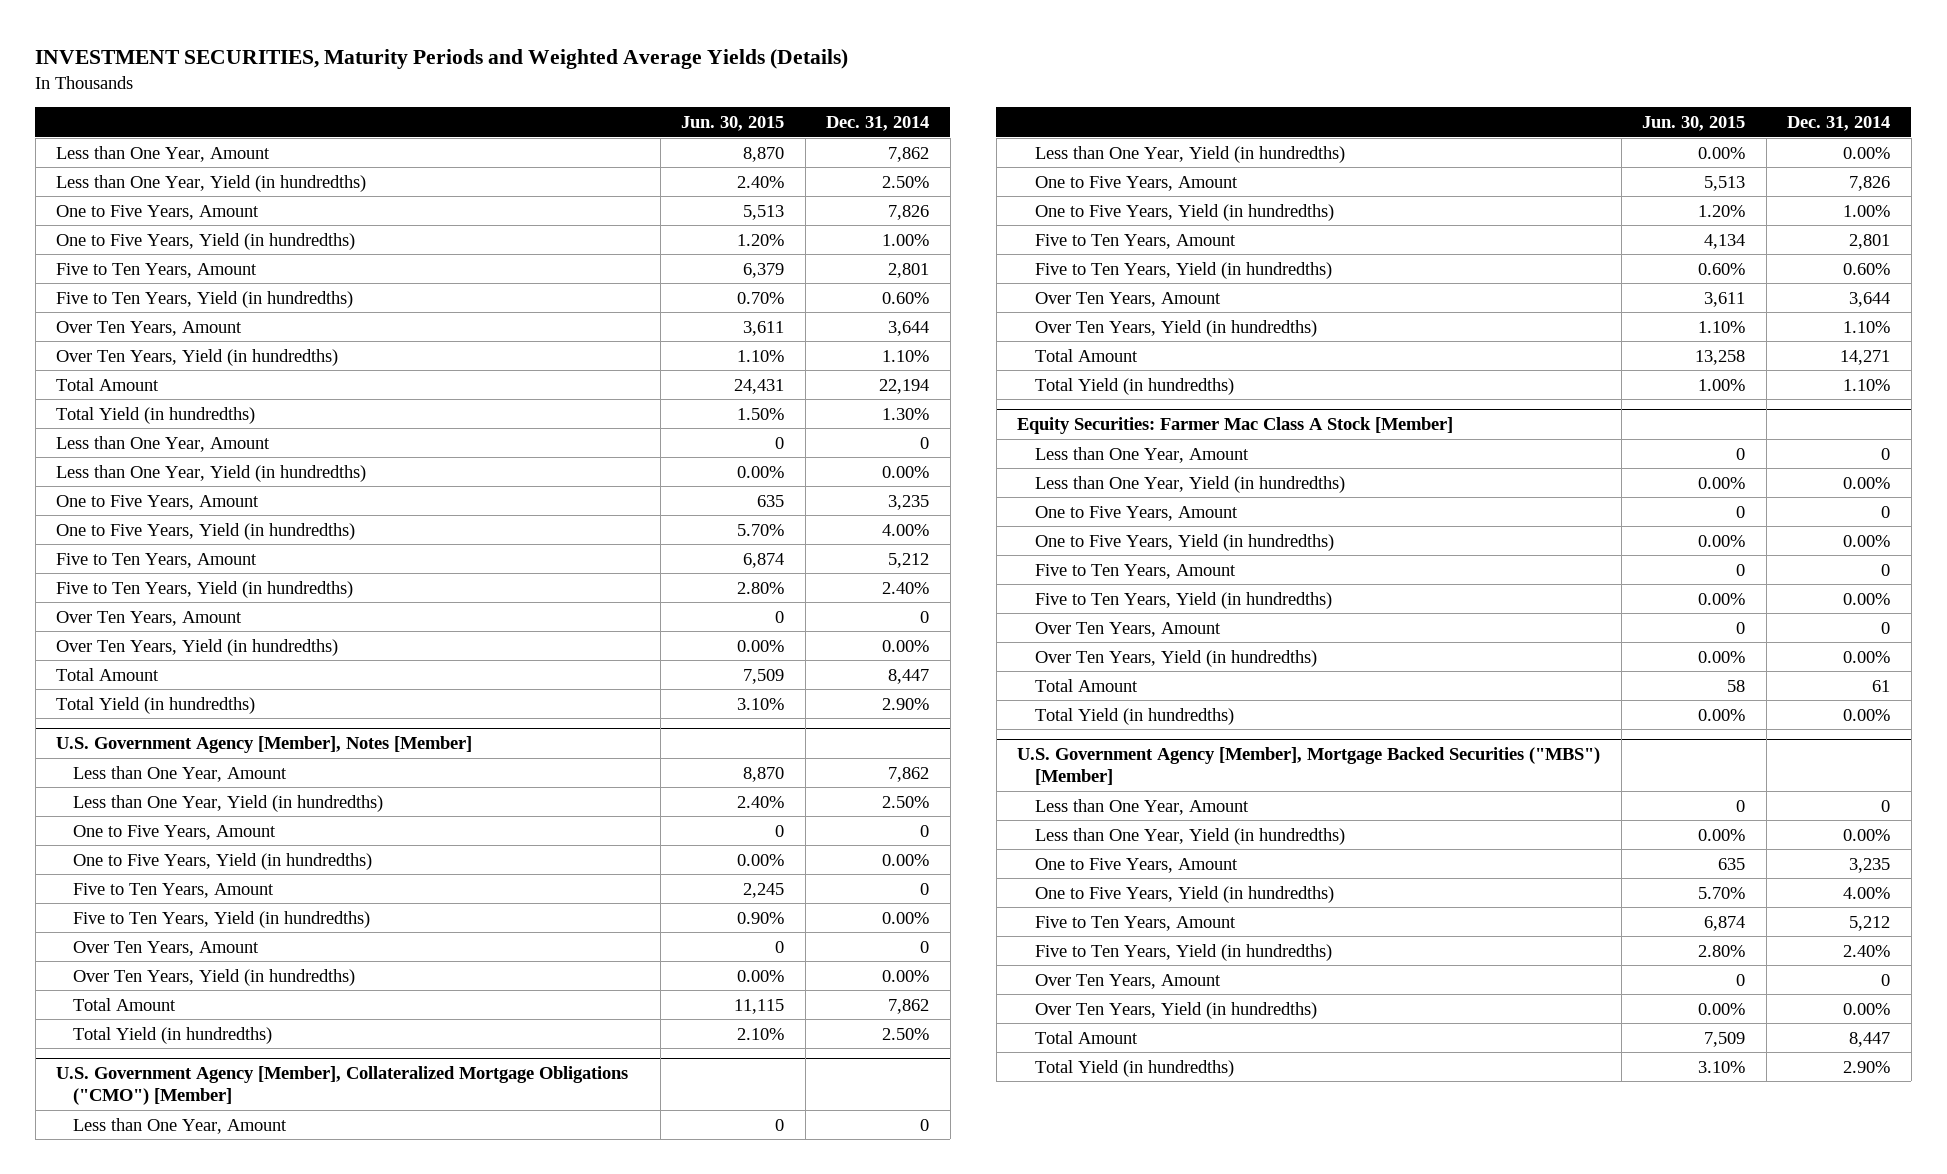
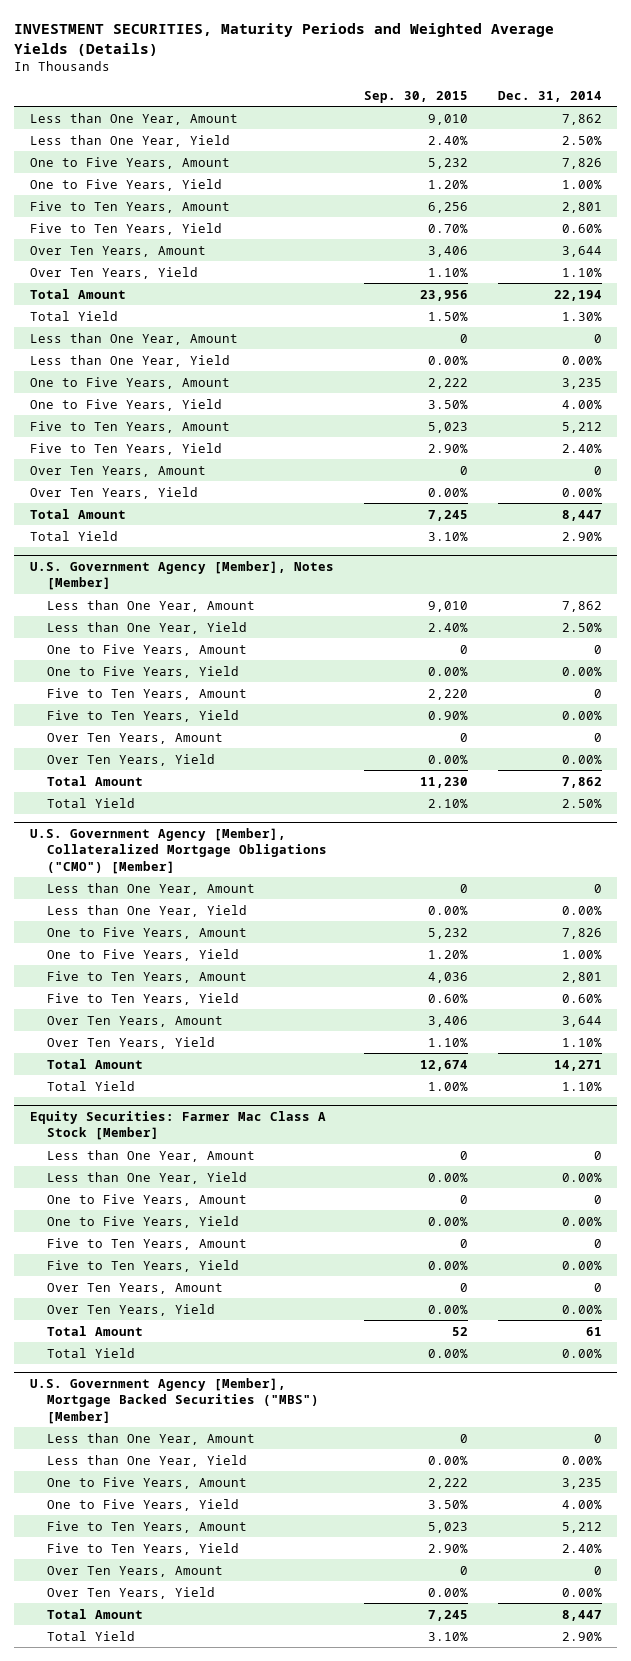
[681,116,785,132] Jun. 30, 2015 -> none
none -> [363,90,468,103] Sep. 30, 2015
[56,174,367,192] Less than One Year, Yield (in hundredths) -> [29,134,230,147] Less than One Year, Yield
[56,232,356,250] One to Five Years, Yield (in hundredths) -> [29,178,222,191] One to Five Years, Yield
[56,290,354,308] Five to Ten Years, Yield (in hundredths) -> [29,222,222,235] Five to Ten Years, Yield
[56,348,339,366] Over Ten Years, Yield (in hundredths) -> [29,266,198,279] Over Ten Years, Yield
[56,406,256,424] Total Yield (in hundredths) -> [29,310,118,321] Total Yield
[56,464,367,482] Less than One Year, Yield (in hundredths) -> [29,354,230,367] Less than One Year, Yield
[56,522,356,540] One to Five Years, Yield (in hundredths) -> [29,398,222,411] One to Five Years, Yield
[56,580,354,598] Five to Ten Years, Yield (in hundredths) -> [29,442,222,455] Five to Ten Years, Yield
[56,638,339,656] Over Ten Years, Yield (in hundredths) -> [29,486,198,499] Over Ten Years, Yield
[56,696,256,714] Total Yield (in hundredths) -> [29,530,118,541] Total Yield
[73,794,384,812] Less than One Year, Yield (in hundredths) -> [47,621,248,634] Less than One Year, Yield
[73,852,373,870] One to Five Years, Yield (in hundredths) -> [47,665,240,678] One to Five Years, Yield
[73,910,371,928] Five to Ten Years, Yield (in hundredths) -> [47,709,240,722] Five to Ten Years, Yield
[73,968,356,986] Over Ten Years, Yield (in hundredths) -> [47,753,216,766] Over Ten Years, Yield
[73,1026,273,1044] Total Yield (in hundredths) -> [47,797,136,808] Total Yield
[1034,145,1345,163] Less than One Year, Yield (in hundredths) -> [47,904,248,917] Less than One Year, Yield
[1034,203,1334,221] One to Five Years, Yield (in hundredths) -> [47,948,240,961] One to Five Years, Yield
[1034,261,1332,279] Five to Ten Years, Yield (in hundredths) -> [47,992,240,1005] Five to Ten Years, Yield
[1034,319,1317,337] Over Ten Years, Yield (in hundredths) -> [47,1036,216,1049] Over Ten Years, Yield
[1034,377,1234,395] Total Yield (in hundredths) -> [47,1080,136,1091] Total Yield
[1034,475,1345,493] Less than One Year, Yield (in hundredths) -> [47,1171,248,1184] Less than One Year, Yield
[1034,533,1334,551] One to Five Years, Yield (in hundredths) -> [47,1215,240,1228] One to Five Years, Yield
[1034,591,1332,609] Five to Ten Years, Yield (in hundredths) -> [47,1259,240,1272] Five to Ten Years, Yield
[1034,649,1317,667] Over Ten Years, Yield (in hundredths) -> [47,1303,216,1316] Over Ten Years, Yield
[1034,707,1234,725] Total Yield (in hundredths) -> [47,1347,136,1358] Total Yield
[1034,827,1345,845] Less than One Year, Yield (in hundredths) -> [47,1454,248,1467] Less than One Year, Yield
[1034,885,1334,903] One to Five Years, Yield (in hundredths) -> [47,1498,240,1511] One to Five Years, Yield
[1034,943,1332,961] Five to Ten Years, Yield (in hundredths) -> [47,1542,240,1555] Five to Ten Years, Yield
[1034,1001,1317,1019] Over Ten Years, Yield (in hundredths) -> [47,1586,216,1599] Over Ten Years, Yield
[1034,1059,1234,1077] Total Yield (in hundredths) -> [47,1630,136,1641] Total Yield

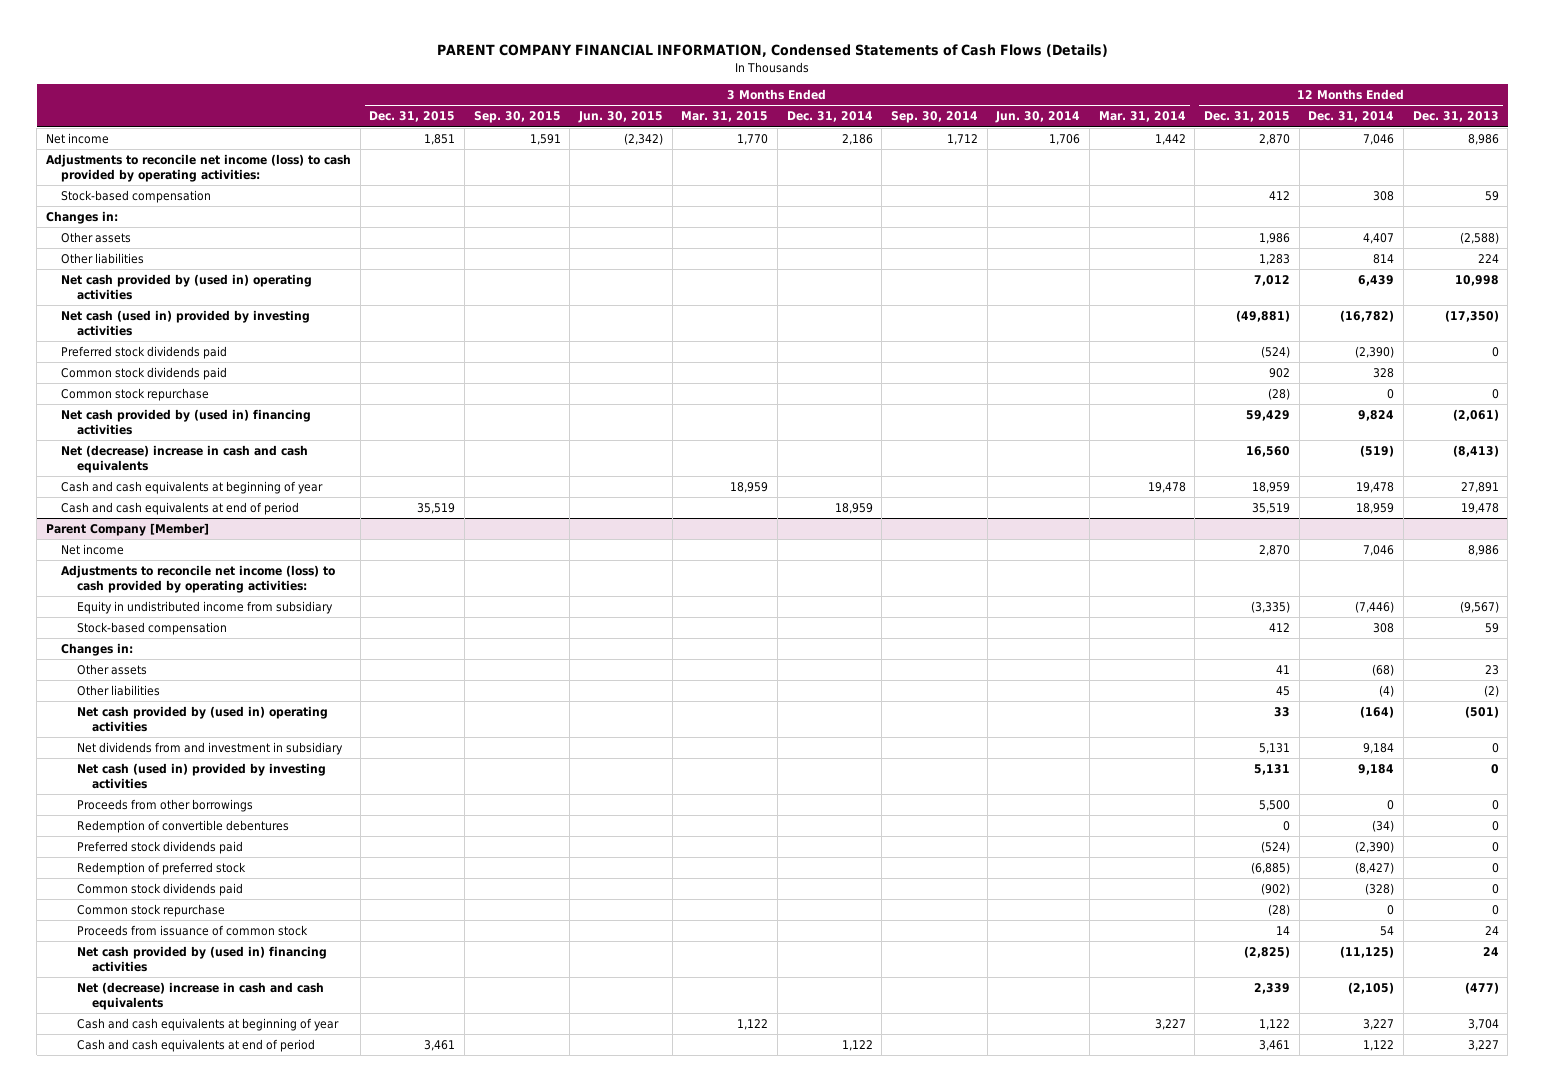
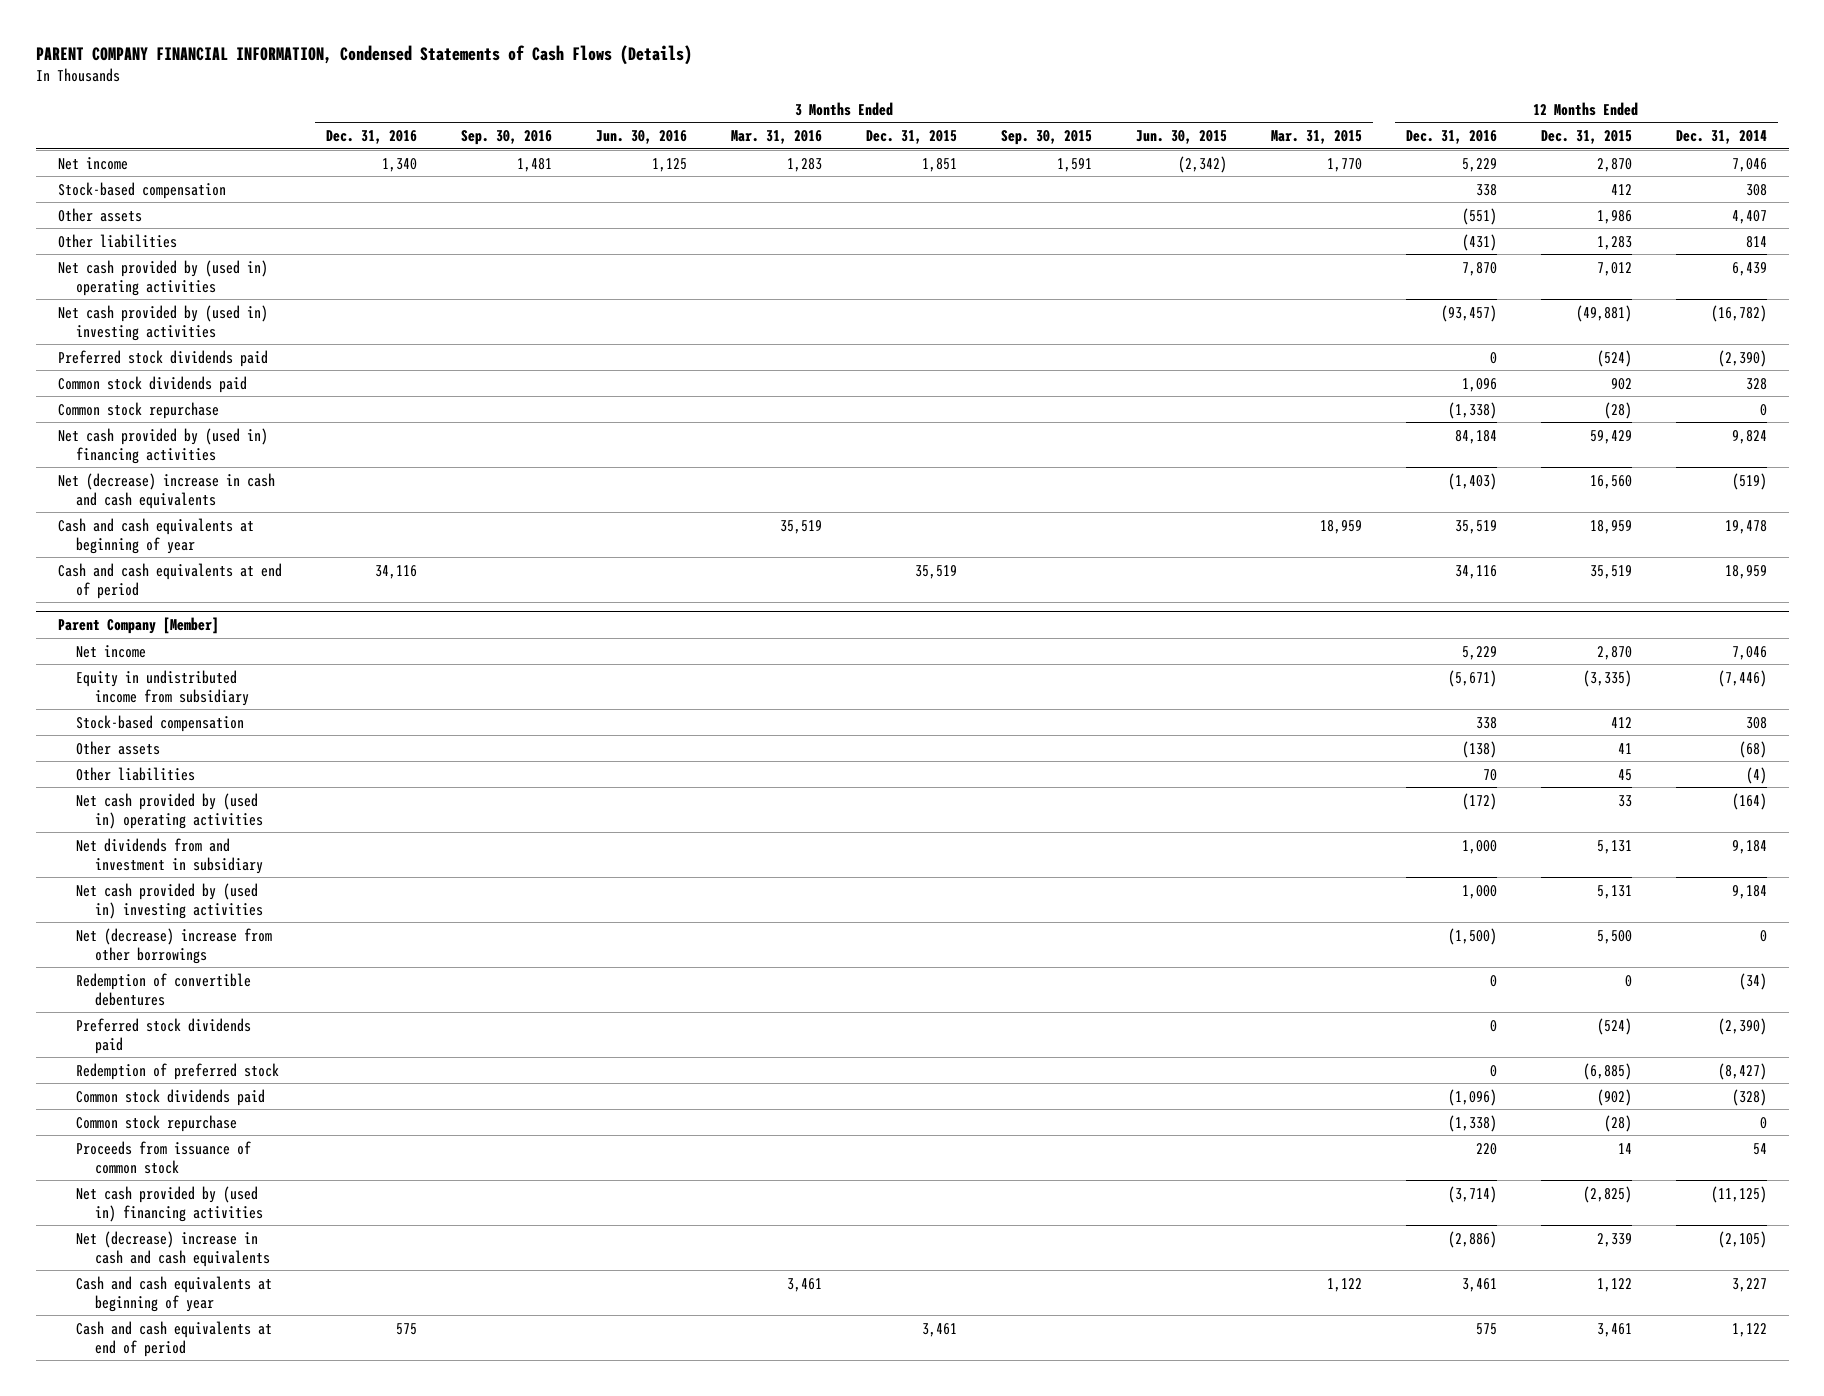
[786,111,873,123] Dec. 31, 2014 -> none
[890,111,978,124] Sep. 30, 2014 -> none
[995,111,1081,124] Jun. 30, 2014 -> none
[1098,111,1186,123] Mar. 31, 2014 -> none
[1412,111,1499,123] Dec. 31, 2013 -> none
none -> [325,130,417,145] Dec. 31, 2016
none -> [460,130,552,146] Sep. 30, 2016
none -> [595,130,687,145] Jun. 30, 2016
none -> [730,130,822,145] Mar. 31, 2016
none -> [1405,130,1497,145] Dec. 31, 2016
[45,154,351,183] Adjustments to reconcile net income (loss) to cash provided by operating activities: -> none
[45,211,118,225] Changes in: -> none
[61,310,311,337] Net cash (used in) provided by investing activities -> [57,304,268,341] Net cash provided by (used in) investing activities
[61,565,336,594] Adjustments to reconcile net income (loss) to cash provided by operating activities: -> none
[61,643,134,657] Changes in: -> none
[76,799,253,813] Proceeds from other borrowings -> none
[76,763,326,790] Net cash (used in) provided by investing activities -> [76,882,263,919] Net cash provided by (used in) investing activities
none -> [76,927,273,964] Net (decrease) increase from other borrowings

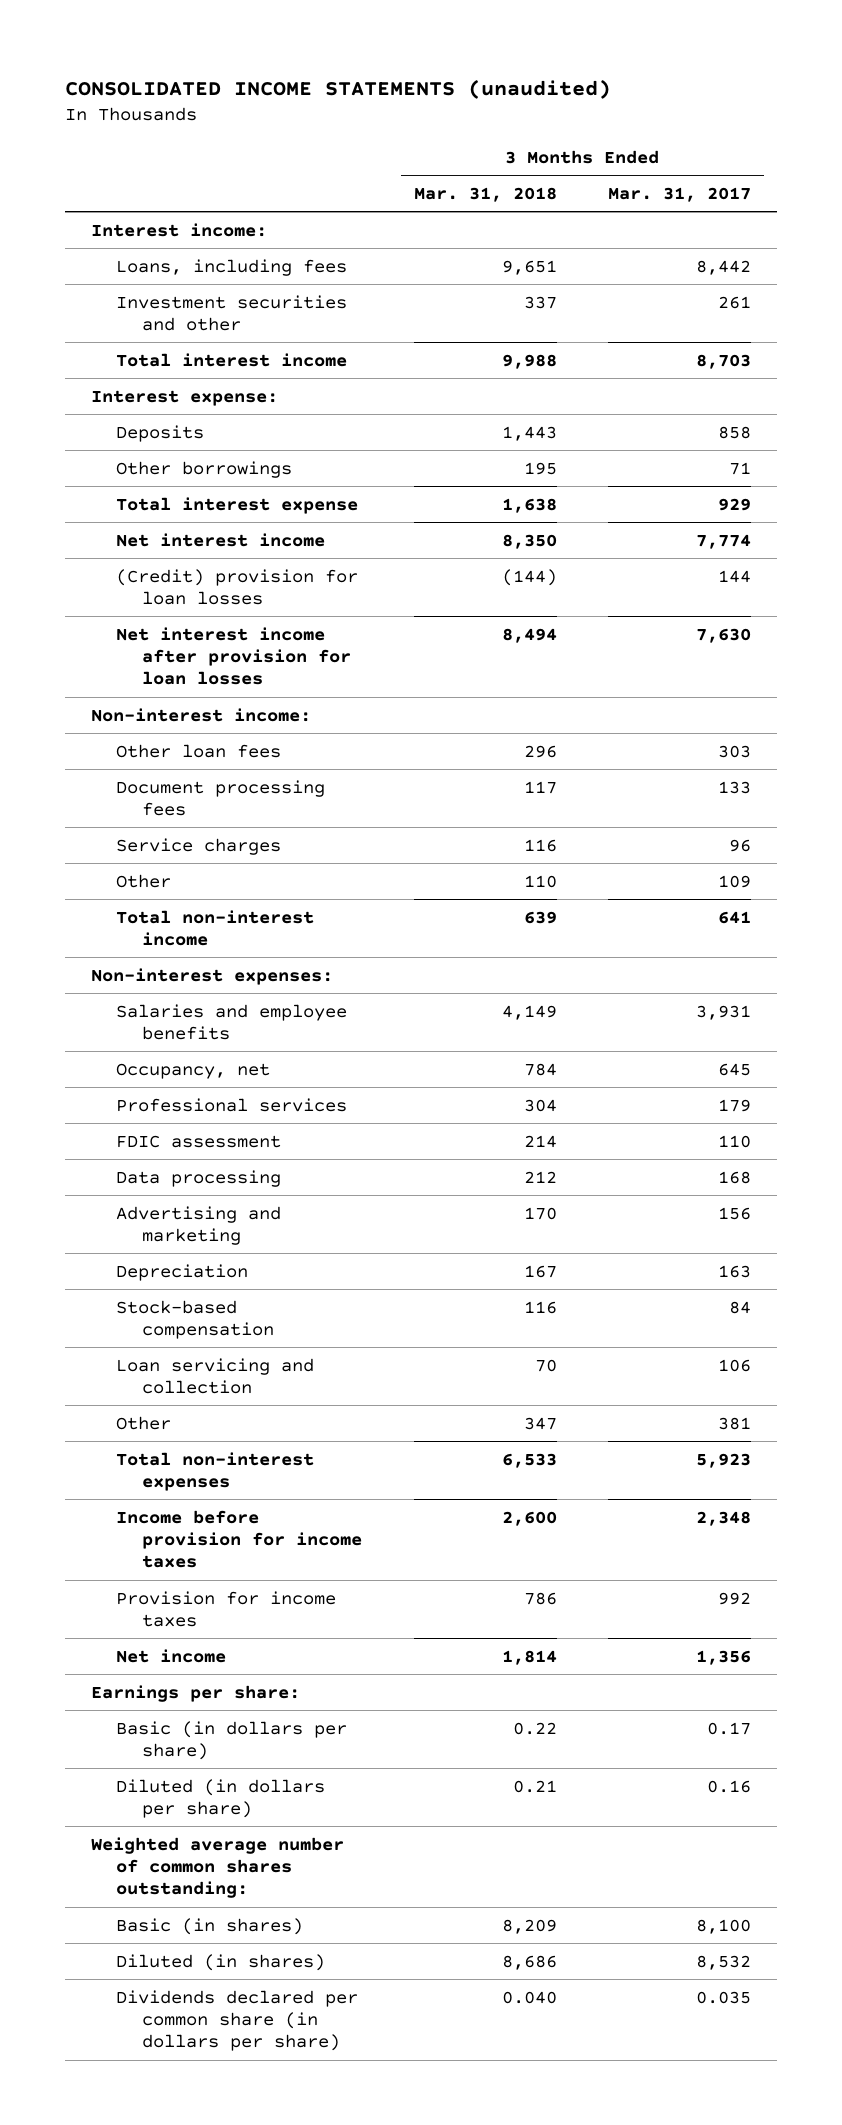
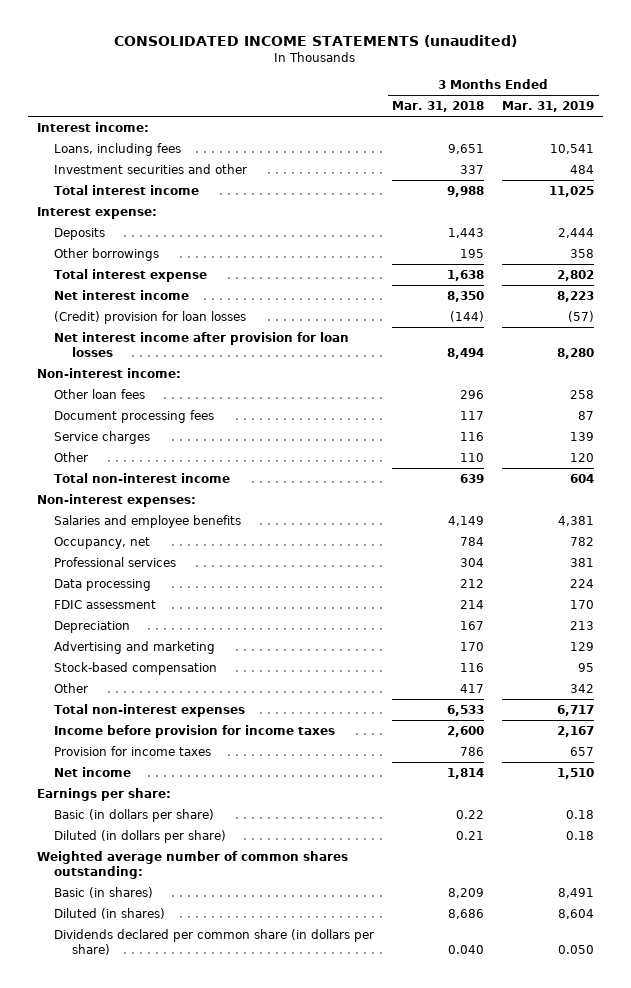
[608,186,752,202] Mar. 31, 2017 -> none
none -> [502,101,595,113] Mar. 31, 2019
[116,1134,282,1148] FDIC assessment -> [54,599,157,609] FDIC assessment
[116,1205,282,1245] Advertising and marketing -> [54,640,216,654] Advertising and marketing
[116,1357,315,1394] Loan servicing and collection -> none
[523,1416,557,1430] 347 -> [460,683,485,693] 417

